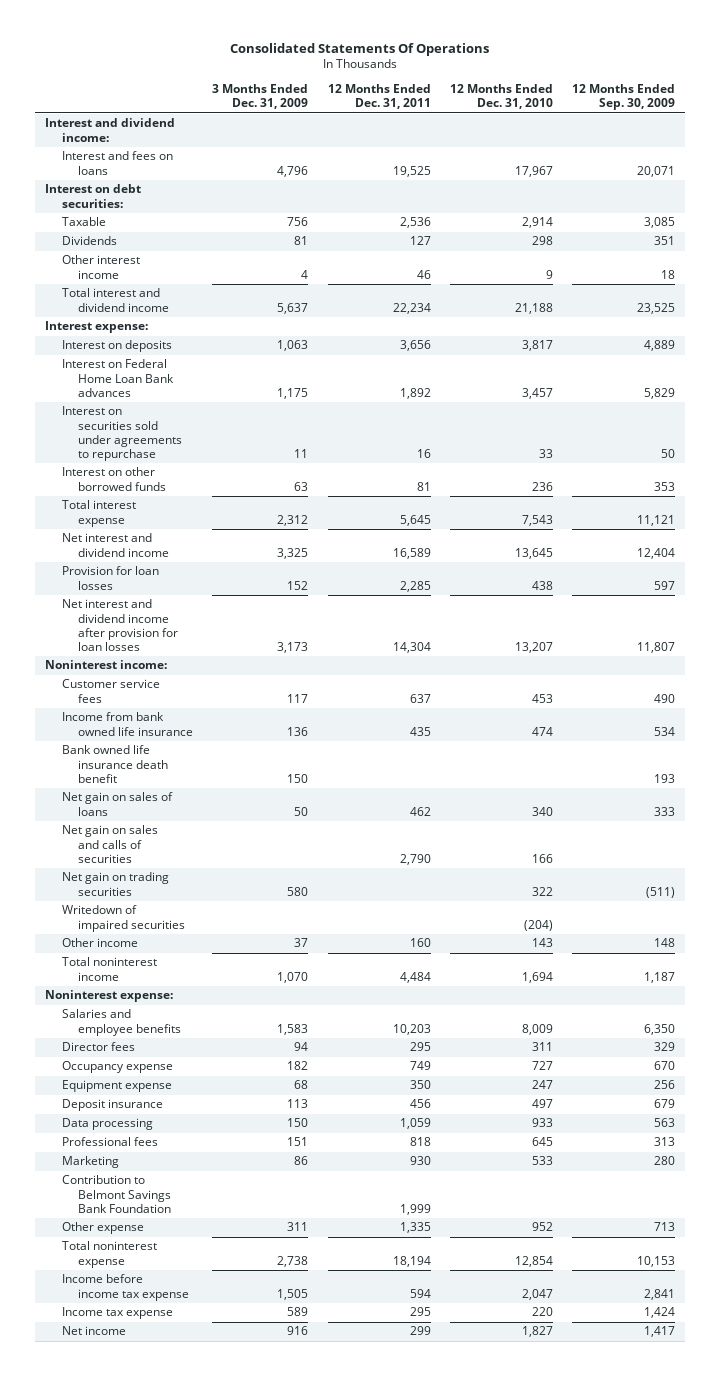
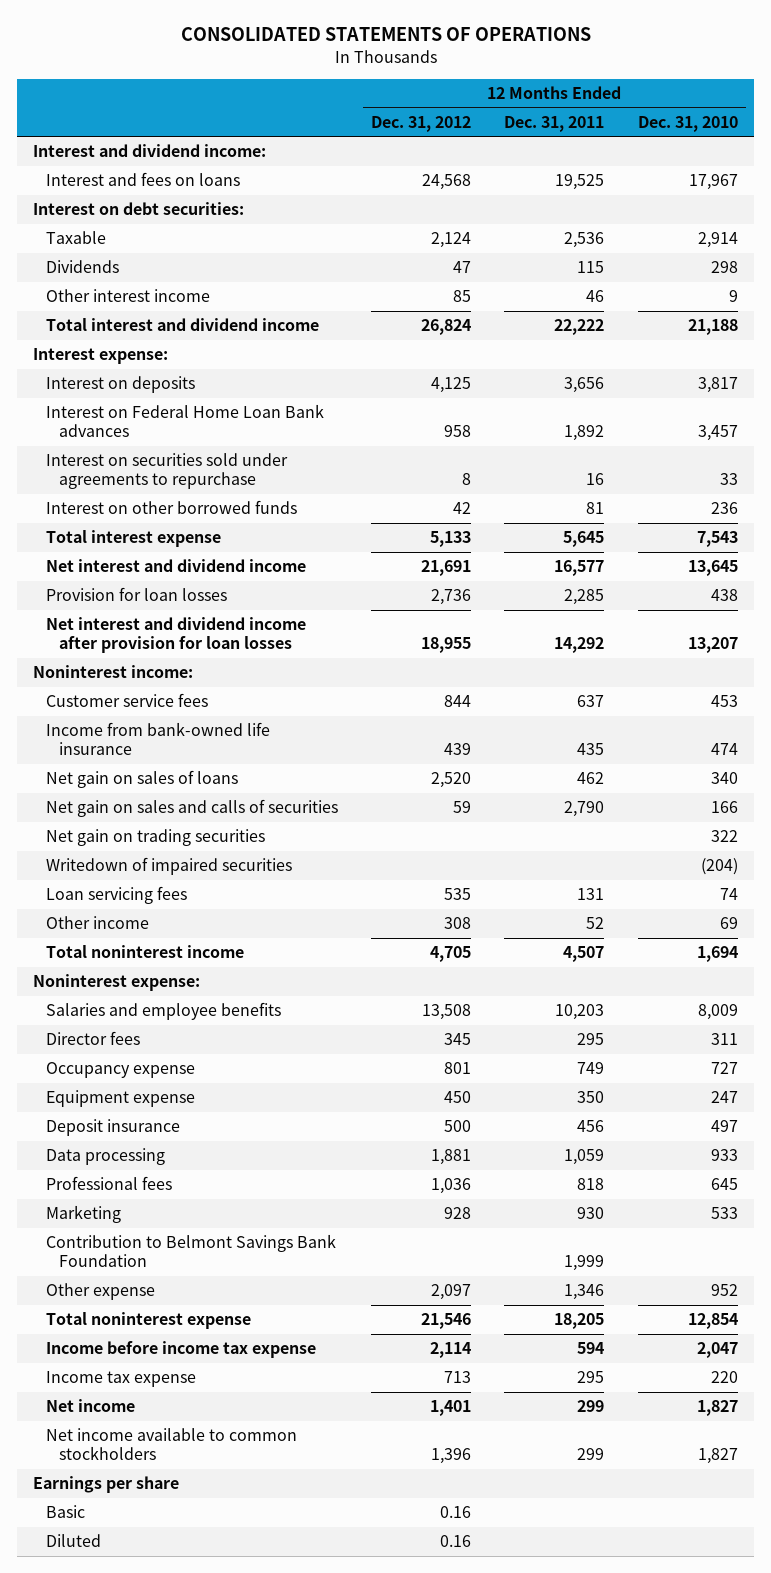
[230,43,490,57] Consolidated Statements Of Operations -> [180,27,591,42] CONSOLIDATED STATEMENTS OF OPERATIONS
[212,84,309,110] 3 Months Ended Dec. 31, 2009 -> none
[572,84,676,111] 12 Months Ended Sep. 30, 2009 -> none
none -> [371,115,472,132] Dec. 31, 2012
[409,236,431,246] 127 -> [577,261,605,274] 115
[392,302,431,314] 22,234 -> [554,319,605,336] 22,222
[392,547,431,559] 16,589 -> [554,560,605,577] 16,577
[392,641,431,653] 14,304 -> [554,637,605,654] 14,292
[61,745,168,783] Bank owned life insurance death benefit -> none
[61,712,193,736] Income from bank owned life insurance -> [45,722,270,756] Income from bank-owned life insurance
none -> [45,886,187,905] Loan servicing fees
[409,938,431,948] 160 -> [586,917,605,930] 52
[531,938,553,948] 143 -> [719,917,738,930] 69
[399,971,431,983] 4,484 -> [563,946,605,963] 4,507
[399,1222,431,1234] 1,335 -> [564,1284,605,1301] 1,346
[392,1255,431,1267] 18,194 -> [554,1313,605,1330] 18,205
none -> [45,1428,297,1461] Net income available to common stockholders
none -> [33,1476,180,1494] Earnings per share
none -> [45,1505,85,1519] Basic
none -> [45,1534,101,1548] Diluted

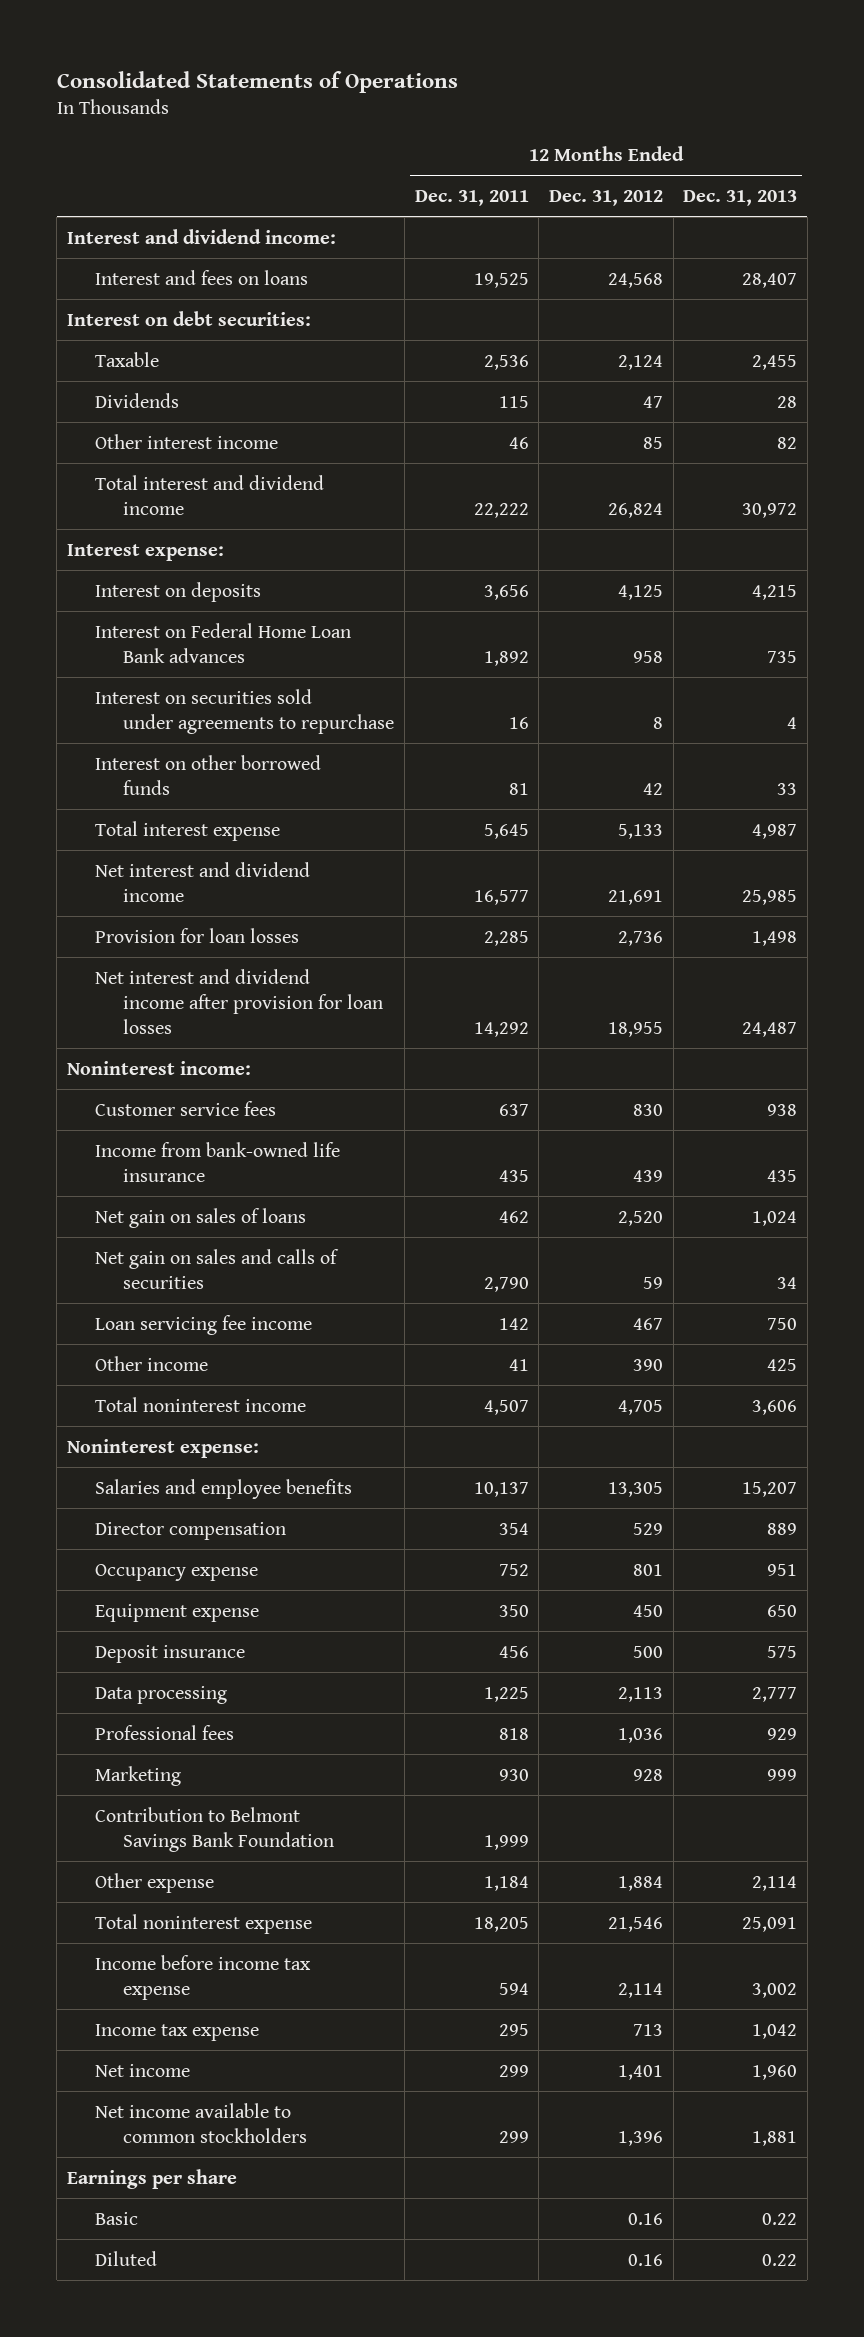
[180,27,591,42] CONSOLIDATED STATEMENTS OF OPERATIONS -> [56,70,458,93] Consolidated Statements of Operations
[637,115,738,132] Dec. 31, 2010 -> none
none -> [683,189,798,206] Dec. 31, 2013
[444,695,472,708] 844 -> [632,1103,663,1116] 830
[45,829,265,847] Net gain on trading securities -> none
[45,857,292,876] Writedown of impaired securities -> none
[45,886,187,905] Loan servicing fees -> none
none -> [95,1314,313,1335] Loan servicing fee income
[444,917,472,930] 308 -> [632,1358,663,1371] 390
[586,917,605,930] 52 -> [508,1358,529,1371] 41
[45,1031,140,1046] Director fees -> none
[422,1004,472,1021] 13,508 -> [607,1481,663,1497] 13,305
[555,1004,605,1021] 10,203 -> [473,1481,529,1497] 10,137
none -> [95,1521,287,1540] Director compensation
[577,1062,605,1075] 749 -> [498,1563,529,1576] 752
[431,1149,472,1166] 1,881 -> [617,1686,663,1702] 2,113
[564,1149,605,1166] 1,059 -> [483,1686,529,1702] 1,225
[431,1284,472,1301] 2,097 -> [617,1875,663,1891] 1,884
[564,1284,605,1301] 1,346 -> [483,1875,529,1891] 1,184

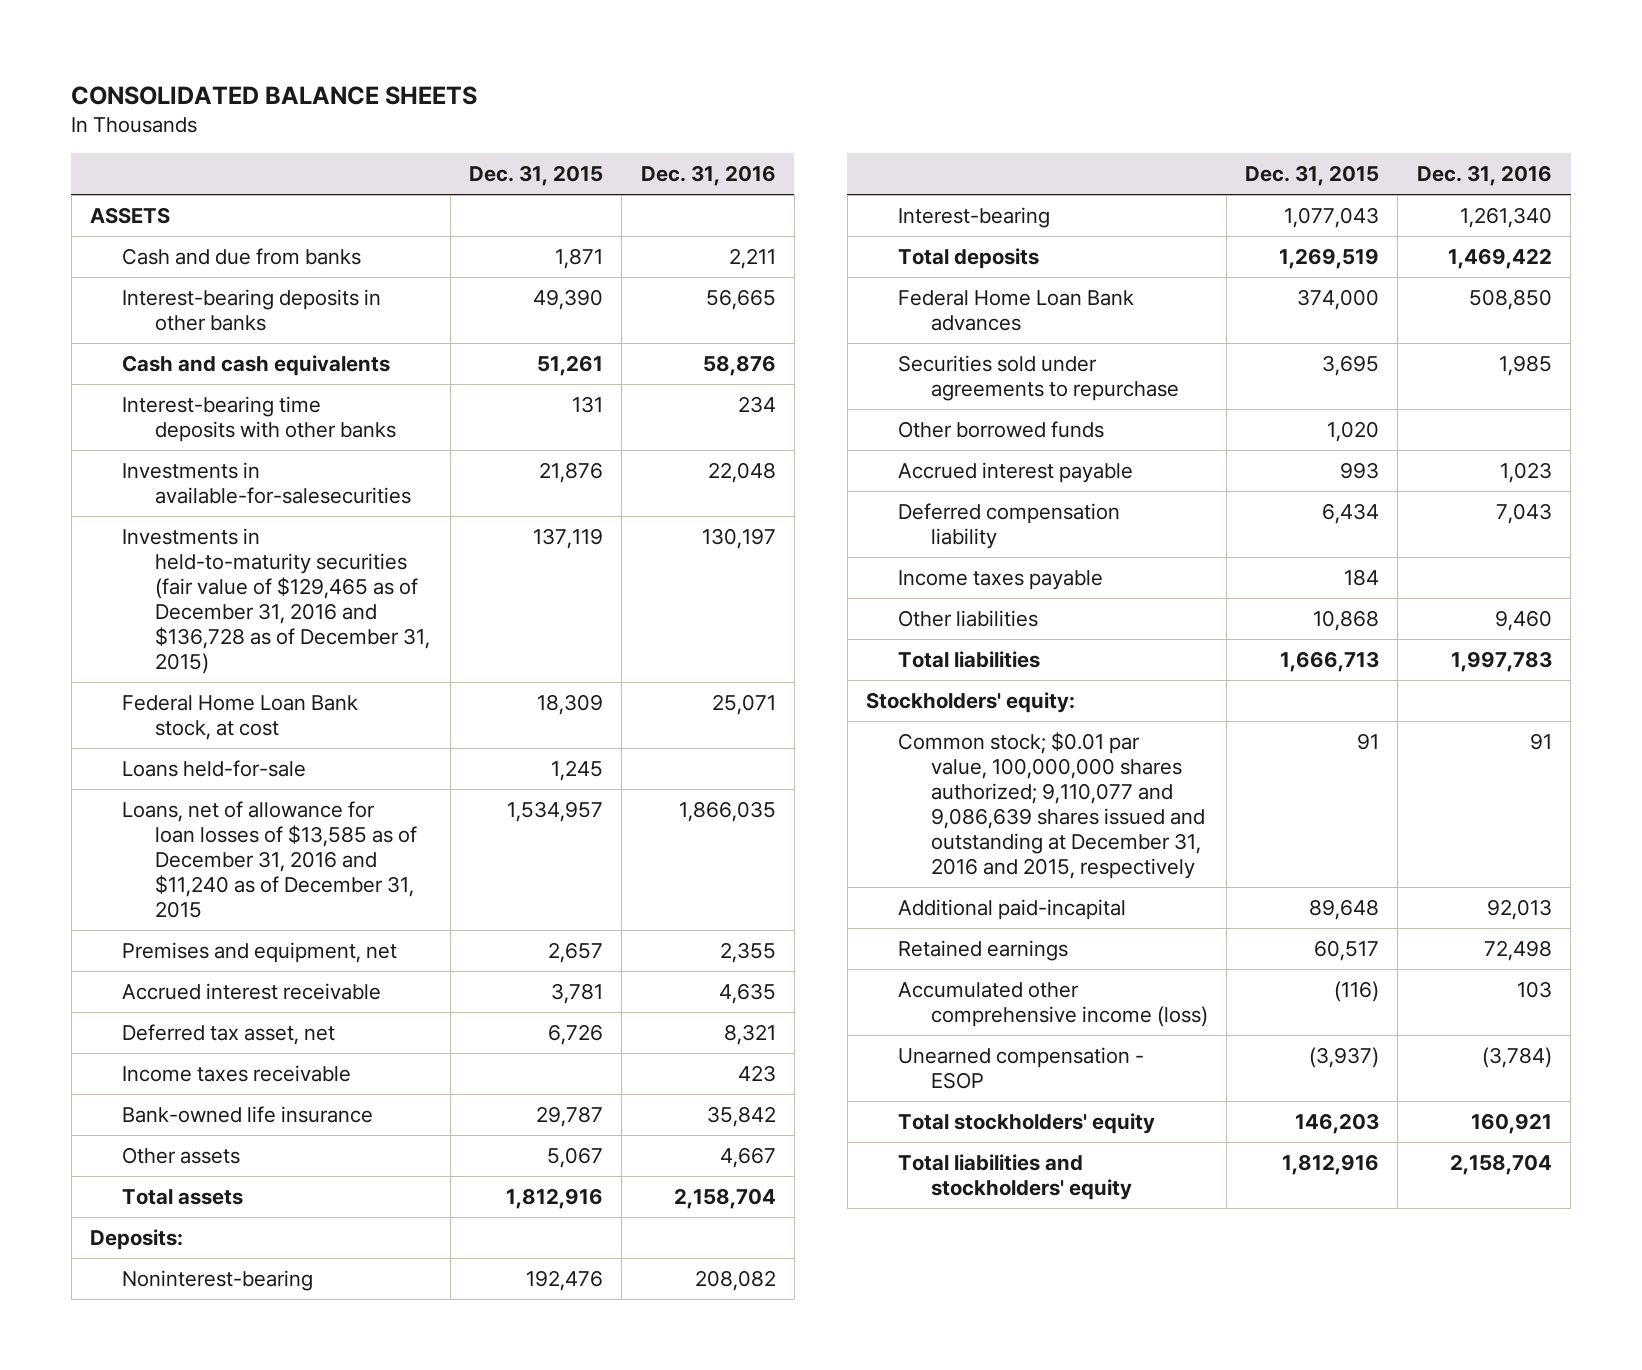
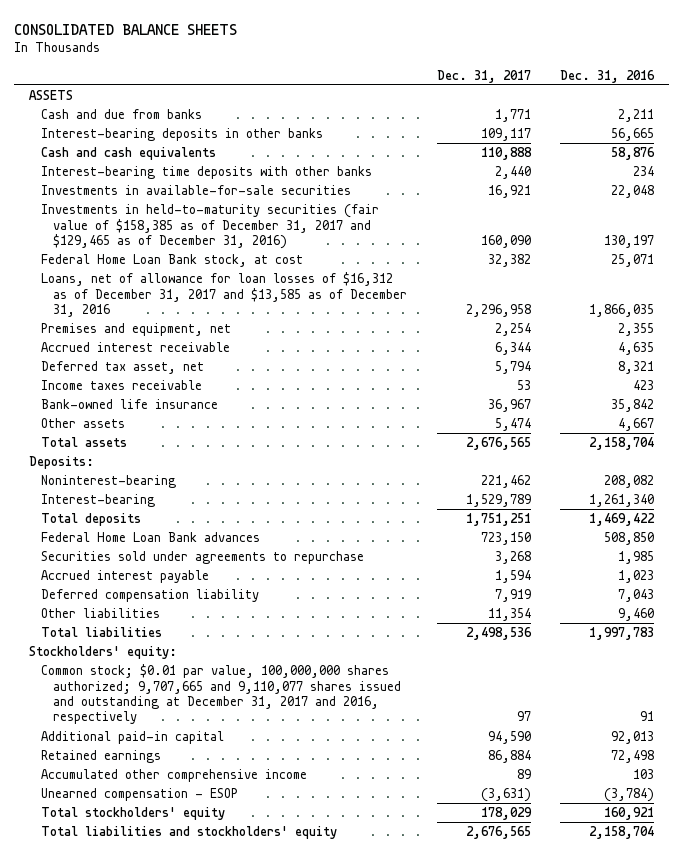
[469,165,604,187] Dec. 31, 2015 -> none
none -> [436,69,531,83] Dec. 31, 2017
[122,461,411,505] Investments in available-for-salesecurities -> [41,185,352,196] Investments in available-for-sale securities
[122,527,430,675] Investments in held-to-maturity securities (fair value of $129,465 as of December 31, 2016 and $136,728 as of December 31, 2015) -> [41,204,380,249] Investments in held-to-maturity securities (fair value of $158,385 as of December 31, 2017 and $129,465 as of December 31, 2016)
[122,759,307,777] Loans held-for-sale -> none
[122,800,417,919] Loans, net of allowance for loan losses of $13,585 as of December 31, 2016 and $11,240 as of December 31, 2015 -> [41,272,408,317] Loans, net of allowance for loan losses of $16,312 as of December 31, 2017 and $13,585 as of December 31, 2016
[898,420,1105,438] Other borrowed funds -> none
[898,569,1104,590] Income taxes payable -> none
[898,731,1205,880] Common stock; $0.01 par value, 100,000,000 shares authorized; 9,110,077 and 9,086,639 shares issued and outstanding at December 31, 2016 and 2015, respectively -> [41,664,402,725] Common stock; $0.01 par value, 100,000,000 shares authorized; 9,707,665 and 9,110,077 shares issued and outstanding at December 31, 2017 and 2016, respectively
[898,898,1127,920] Additional paid-incapital -> [41,731,225,745] Additional paid-in capital
[898,981,1208,1028] Accumulated other comprehensive income (loss) -> [41,769,308,783] Accumulated other comprehensive income

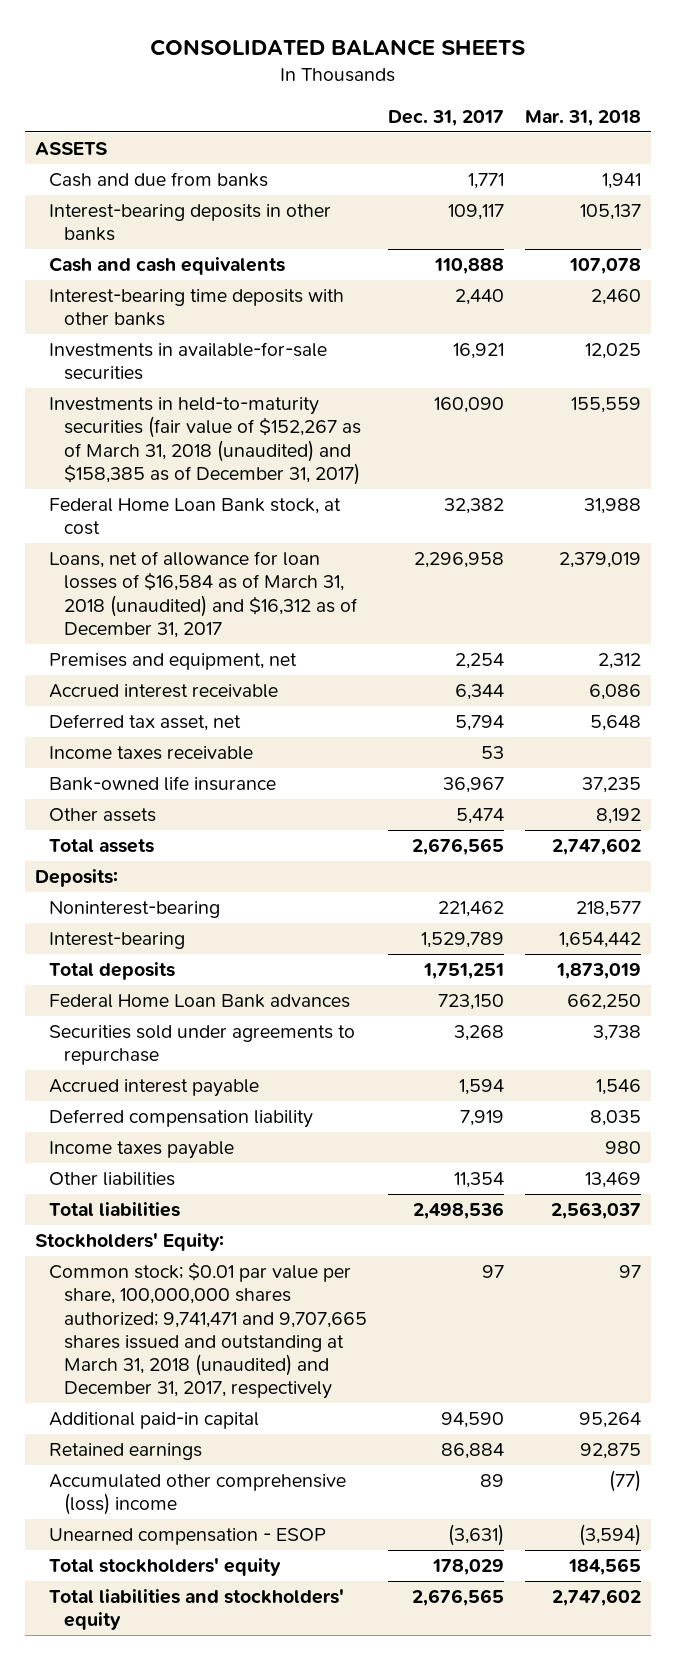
[560,69,656,83] Dec. 31, 2016 -> none
none -> [524,109,641,126] Mar. 31, 2018
[41,204,380,249] Investments in held-to-maturity securities (fair value of $158,385 as of December 31, 2017 and $129,465 as of December 31, 2016) -> [49,397,361,485] Investments in held-to-maturity securities (fair value of $152,267 as of March 31, 2018 (unaudited) and $158,385 as of December 31, 2017)
[41,272,408,317] Loans, net of allowance for loan losses of $16,312 as of December 31, 2017 and $13,585 as of December 31, 2016 -> [49,551,358,638] Loans, net of allowance for loan losses of $16,584 as of March 31, 2018 (unaudited) and $16,312 as of December 31, 2017
none -> [49,1141,235,1160] Income taxes payable
[29,646,178,660] Stockholders' equity: -> [35,1233,225,1252] Stockholders' Equity:
[41,664,402,725] Common stock; $0.01 par value, 100,000,000 shares authorized; 9,707,665 and 9,110,077 shares issued and outstanding at December 31, 2017 and 2016, respectively -> [49,1262,367,1400] Common stock; $0.01 par value per share, 100,000,000 shares authorized; 9,741,471 and 9,707,665 shares issued and outstanding at March 31, 2018 (unaudited) and December 31, 2017, respectively
[41,769,308,783] Accumulated other comprehensive income -> [49,1474,347,1516] Accumulated other comprehensive (loss) income

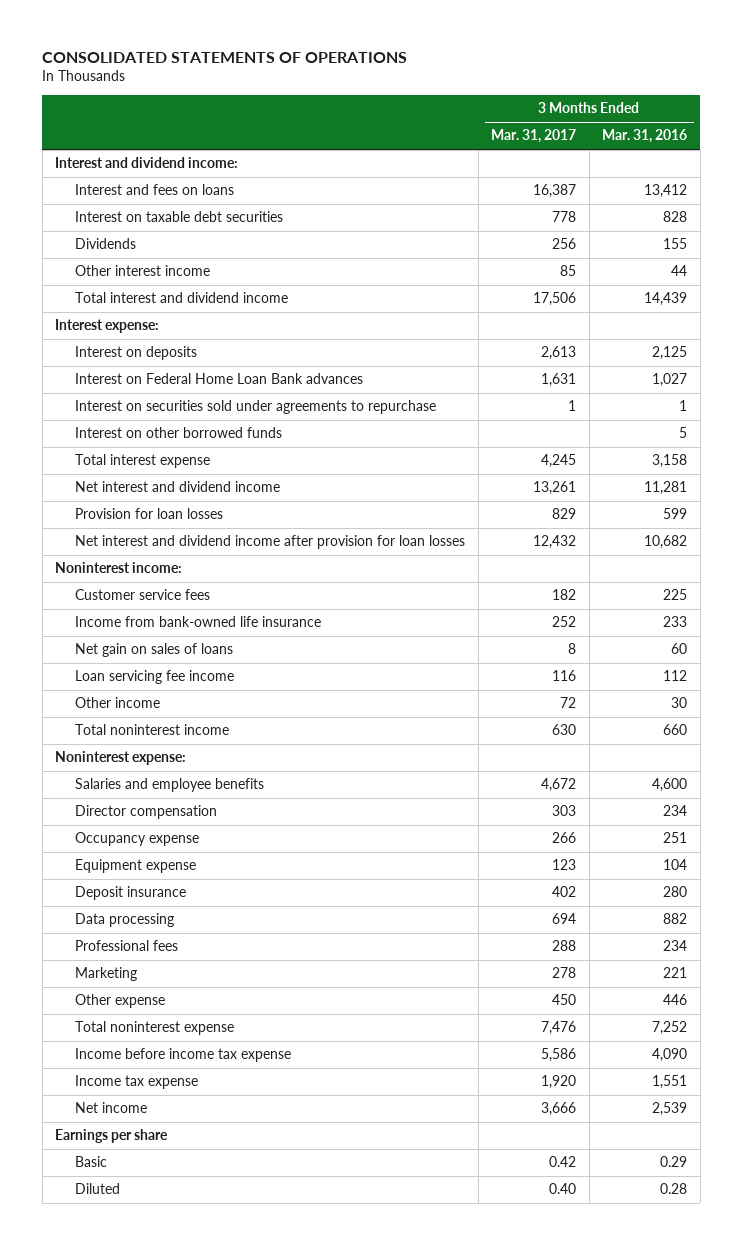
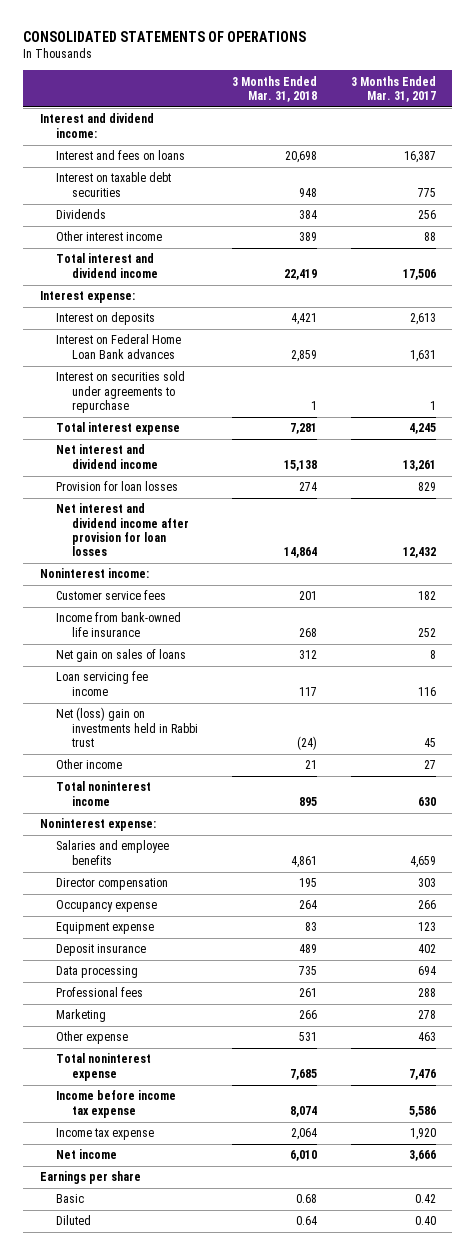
[602,129,688,144] Mar. 31, 2016 -> none
none -> [231,75,317,102] 3 Months Ended Mar. 31, 2018
[552,211,577,223] 778 -> [417,187,436,197] 775
[560,265,577,277] 85 -> [423,232,436,242] 88
[75,427,283,439] Interest on other borrowed funds -> none
none -> [56,707,199,748] Net (loss) gain on investments held in Rabbi trust
[560,697,577,709] 72 -> [423,760,436,770] 27
[541,778,577,793] 4,672 -> [409,855,436,868] 4,659
[552,994,577,1006] 450 -> [417,1032,436,1042] 463

